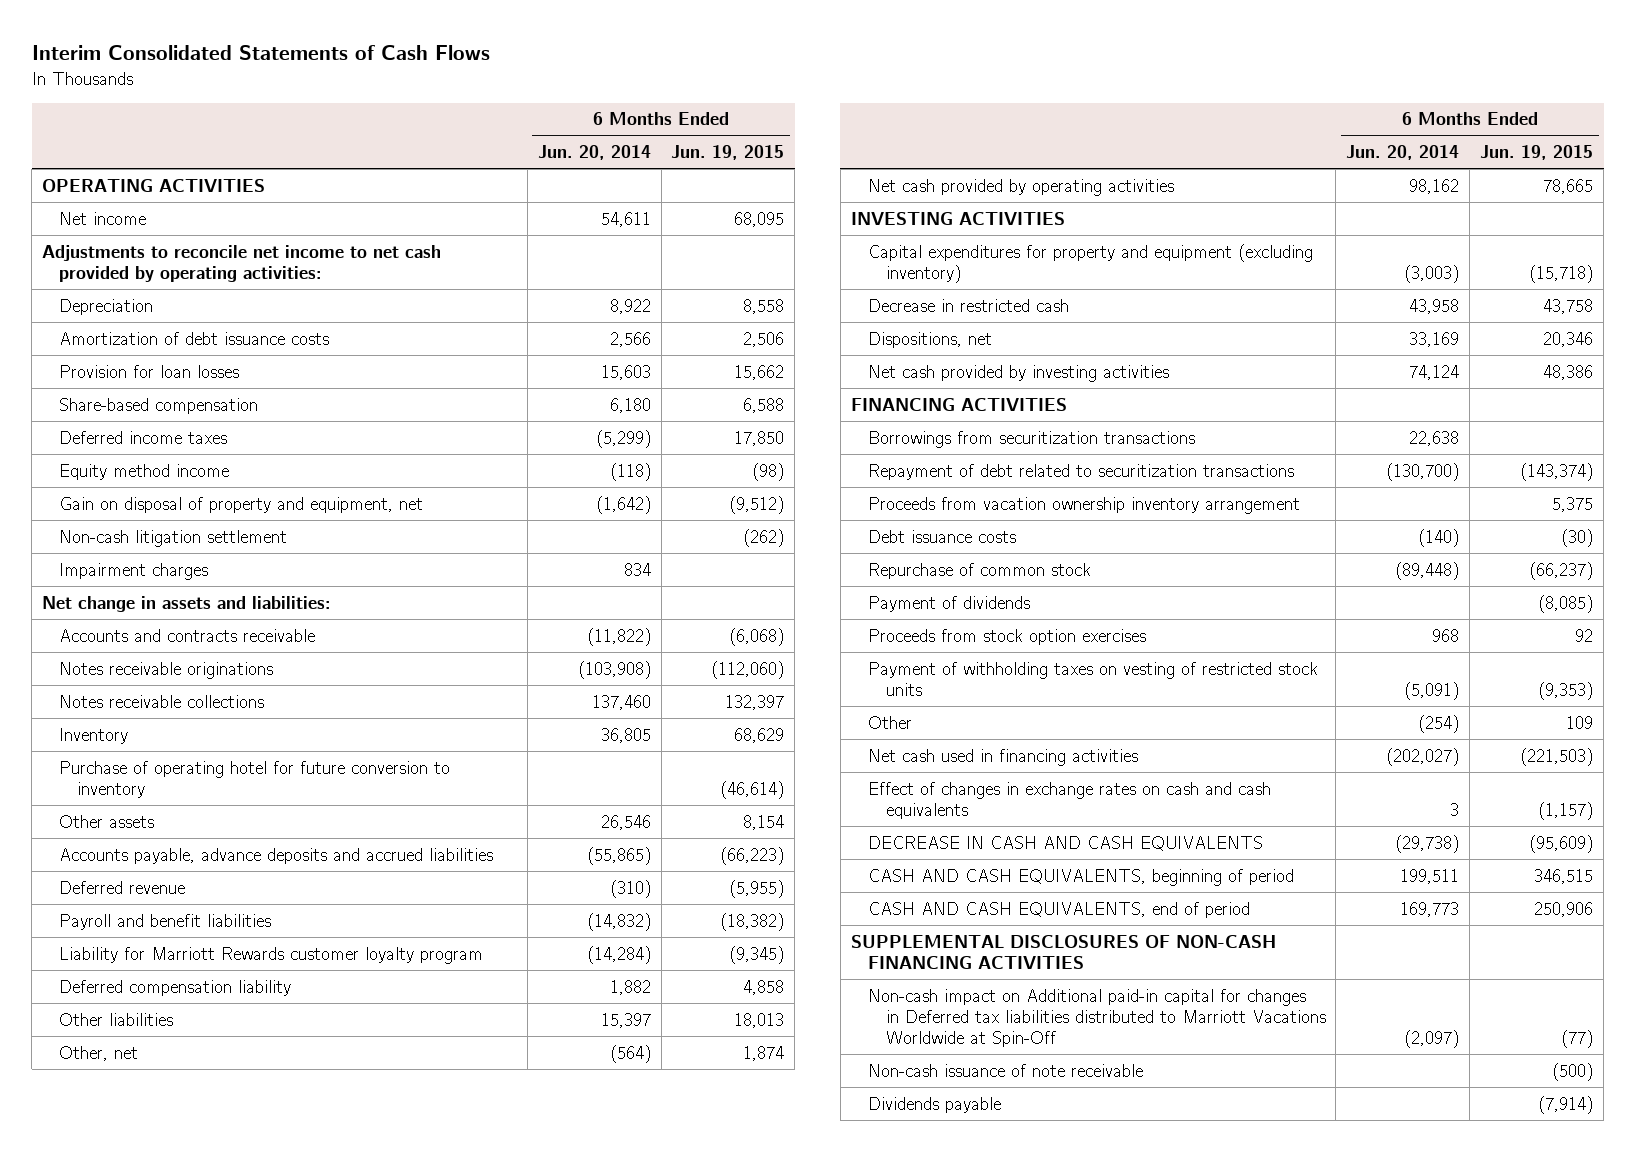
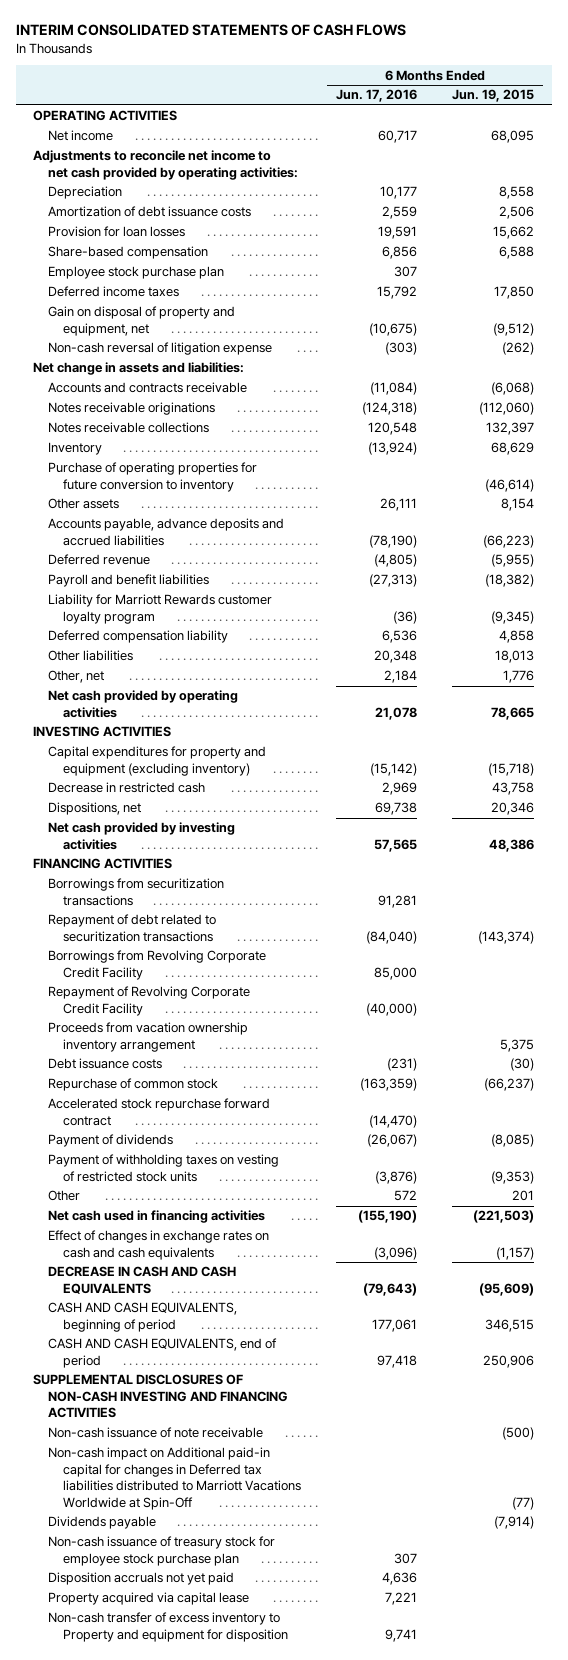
[31,44,490,60] Interim Consolidated Statements of Cash Flows -> [15,24,406,37] INTERIM CONSOLIDATED STATEMENTS OF CASH FLOWS
[537,145,651,161] Jun. 20, 2014 -> none
none -> [335,89,417,103] Jun. 17, 2016
none -> [47,266,224,280] Employee stock purchase plan
[59,463,230,480] Equity method income -> none
[59,562,209,580] Impairment charges -> none
[59,529,288,547] Non-cash litigation settlement -> [47,342,272,356] Non-cash reversal of litigation expense
[59,760,451,798] Purchase of operating hotel for future conversion to inventory -> [47,462,257,492] Purchase of operating properties for future conversion to inventory
[743,1045,785,1061] 1,874 -> [503,670,535,684] 1,776
none -> [47,950,266,980] Borrowings from Revolving Corporate Credit Facility
none -> [47,986,250,1016] Repayment of Revolving Corporate Credit Facility
none -> [47,1098,270,1126] Accelerated stock repurchase forward contract
[868,628,1147,645] Proceeds from stock option exercises -> none
[1566,715,1594,729] 109 -> [512,1190,535,1202] 201
[850,934,1276,969] SUPPLEMENTAL DISCLOSURES OF NON-CASH FINANCING ACTIVITIES -> [33,1374,288,1419] SUPPLEMENTAL DISCLOSURES OF NON-CASH INVESTING AND FINANCING ACTIVITIES
[868,988,1326,1048] Non-cash impact on Additional paid-in capital for changes in Deferred tax liabilities distributed to Marriott Vacations Worldwide at Spin-Off -> [47,1447,301,1510] Non-cash impact on Additional paid-in capital for changes in Deferred tax liabilities distributed to Marriott Vacations Worldwide at Spin-Off
none -> [47,1536,275,1566] Non-cash issuance of treasury stock for employee stock purchase plan
none -> [47,1572,234,1586] Disposition accruals not yet paid
none -> [47,1592,249,1606] Property acquired via capital lease
none -> [47,1612,288,1642] Non-cash transfer of excess inventory to Property and equipment for disposition

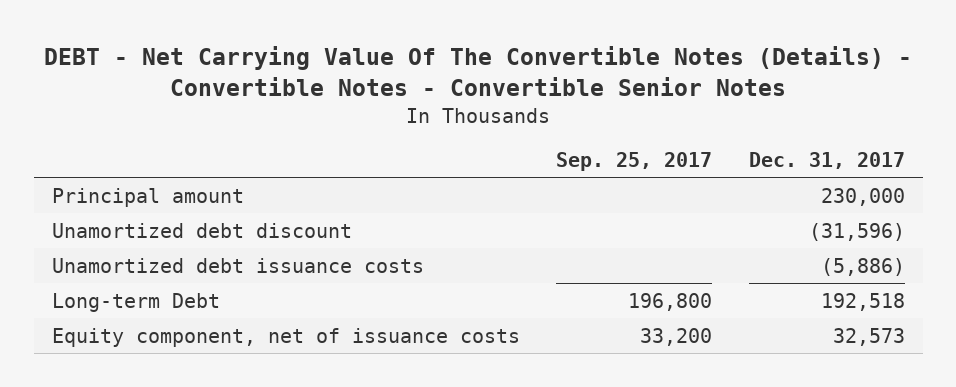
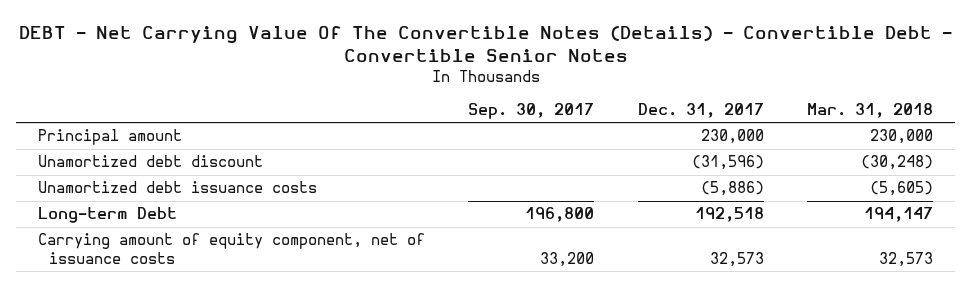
[44,45,913,96] DEBT - Net Carrying Value Of The Convertible Notes (Details) - Convertible Notes - Convertible Senior Notes -> [18,26,952,63] DEBT - Net Carrying Value Of The Convertible Notes (Details) - Convertible Debt - Convertible Senior Notes
[556,152,713,172] Sep. 25, 2017 -> none
none -> [468,103,595,120] Sep. 30, 2017
none -> [807,103,934,119] Mar. 31, 2018
[51,327,520,347] Equity component, net of issuance costs -> [37,233,425,264] Carrying amount of equity component, net of issuance costs

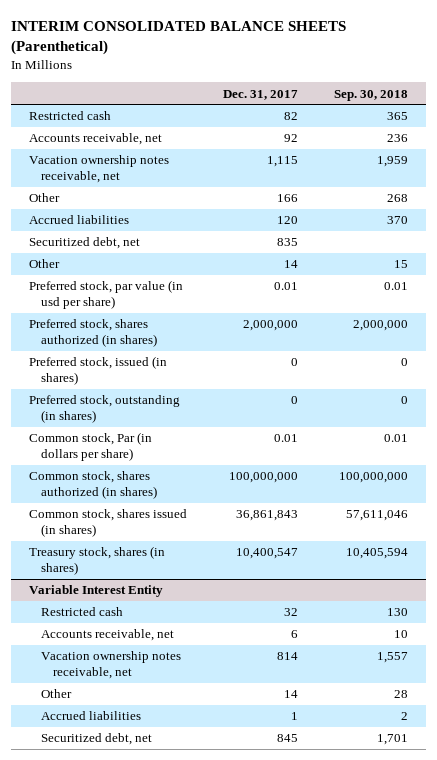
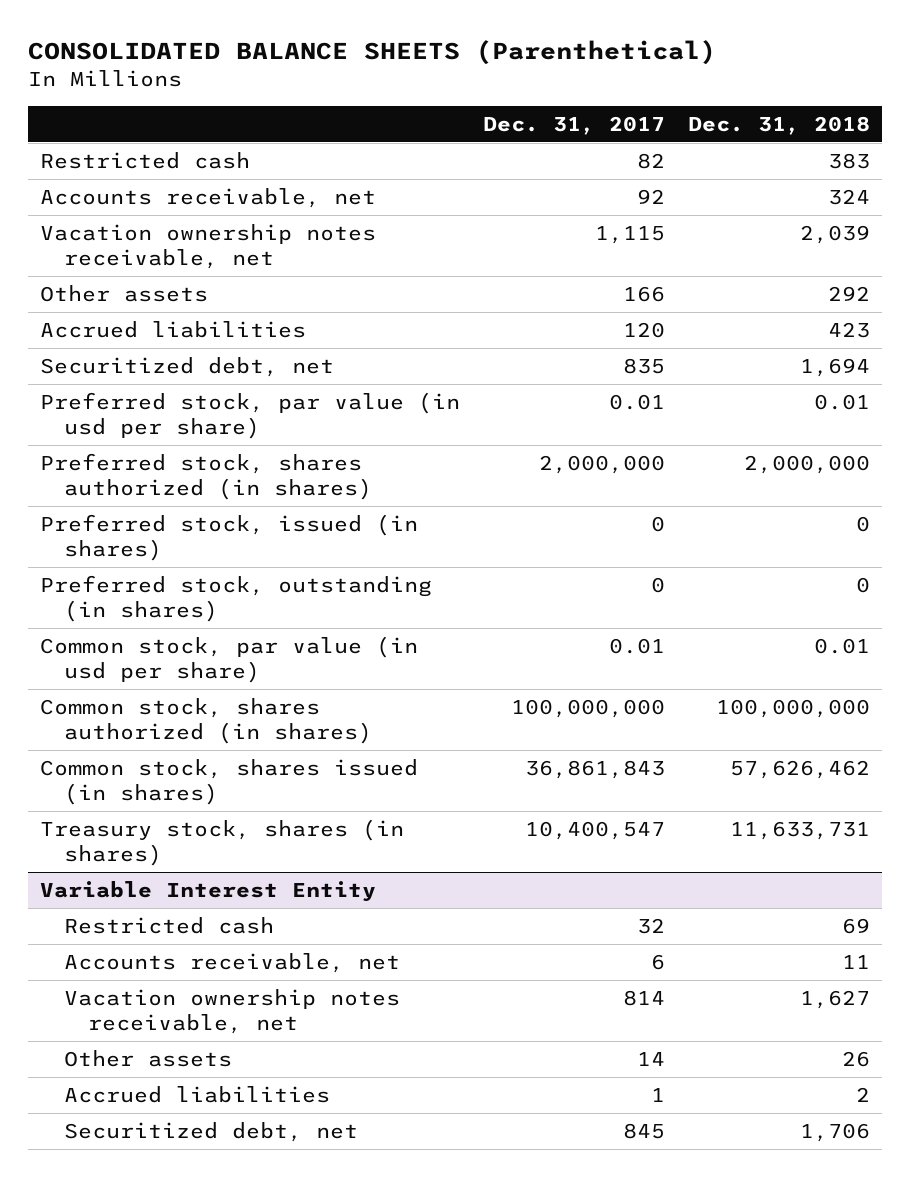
[10,20,346,56] INTERIM CONSOLIDATED BALANCE SHEETS (Parenthetical) -> [28,40,717,66] CONSOLIDATED BALANCE SHEETS (Parenthetical)
[333,89,408,101] Sep. 30, 2018 -> none
none -> [688,115,871,135] Dec. 31, 2018
[28,193,60,203] Other -> [39,284,208,302] Other assets
[28,259,60,269] Other -> none
[28,432,152,462] Common stock, Par (in dollars per share) -> [39,635,418,683] Common stock, par value (in usd per share)
[40,689,72,699] Other -> [63,1049,232,1067] Other assets

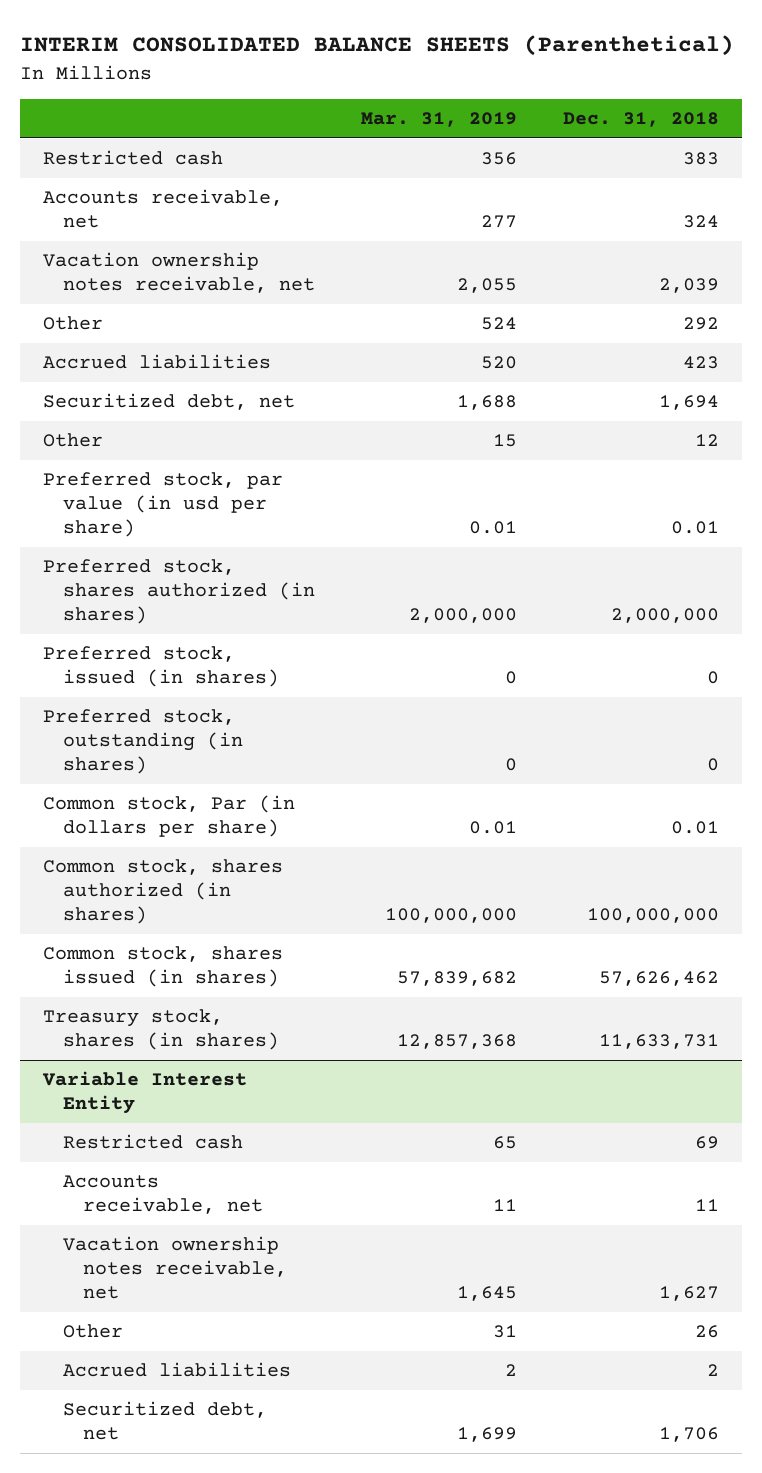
[28,40,717,66] CONSOLIDATED BALANCE SHEETS (Parenthetical) -> [20,35,735,57] INTERIM CONSOLIDATED BALANCE SHEETS (Parenthetical)
[483,115,666,135] Dec. 31, 2017 -> none
none -> [360,112,517,128] Mar. 31, 2019
[39,284,208,302] Other assets -> [42,316,103,331] Other
none -> [42,433,103,448] Other
[39,635,418,683] Common stock, par value (in usd per share) -> [42,795,295,838] Common stock, Par (in dollars per share)
[63,1049,232,1067] Other assets -> [63,1324,124,1339] Other

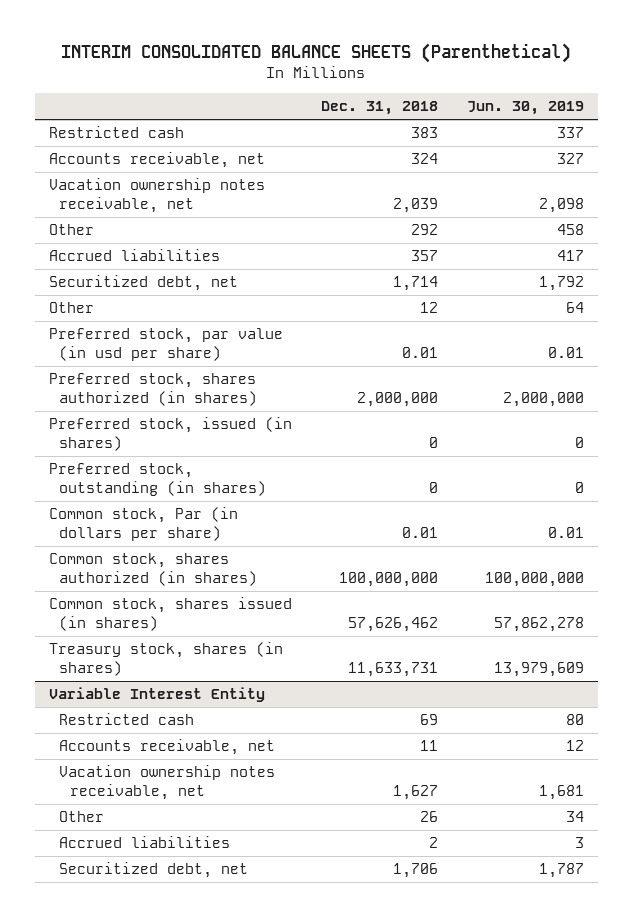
[360,112,517,128] Mar. 31, 2019 -> none
none -> [466,101,584,116] Jun. 30, 2019
[682,356,719,370] 423 -> [410,250,438,262] 357
[658,395,719,411] 1,694 -> [392,276,438,292] 1,714

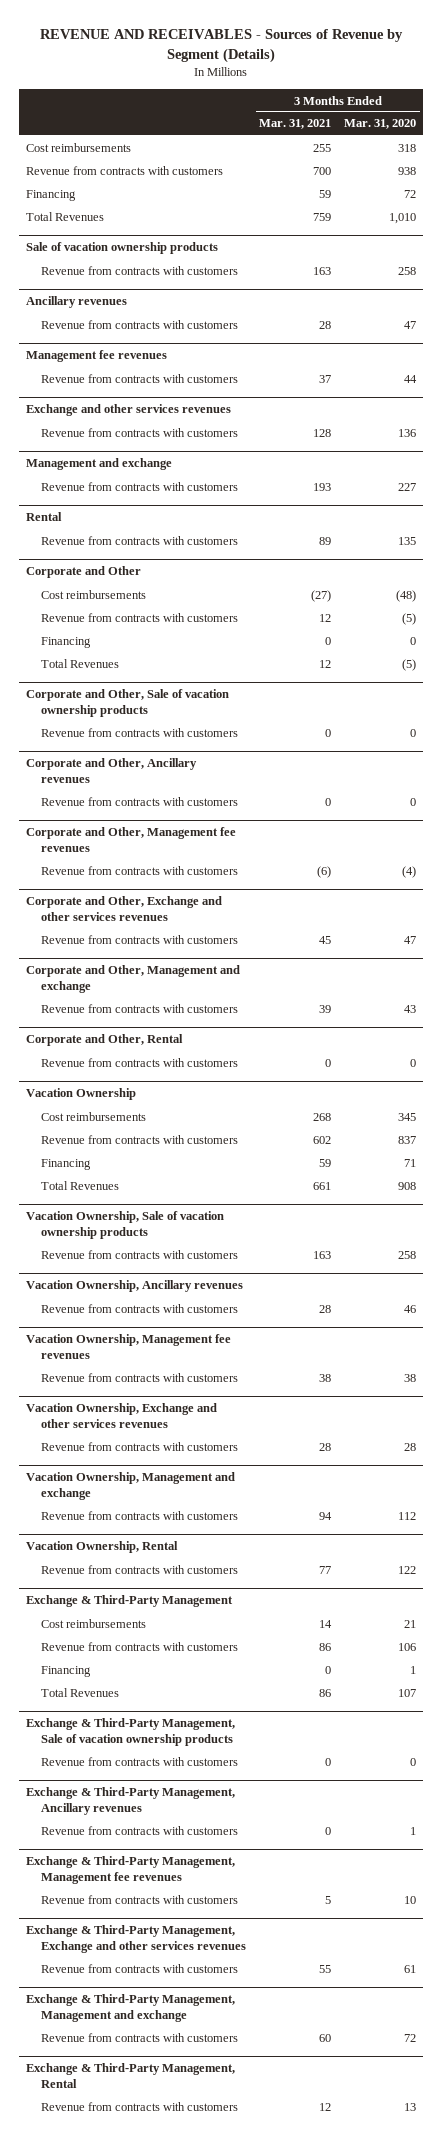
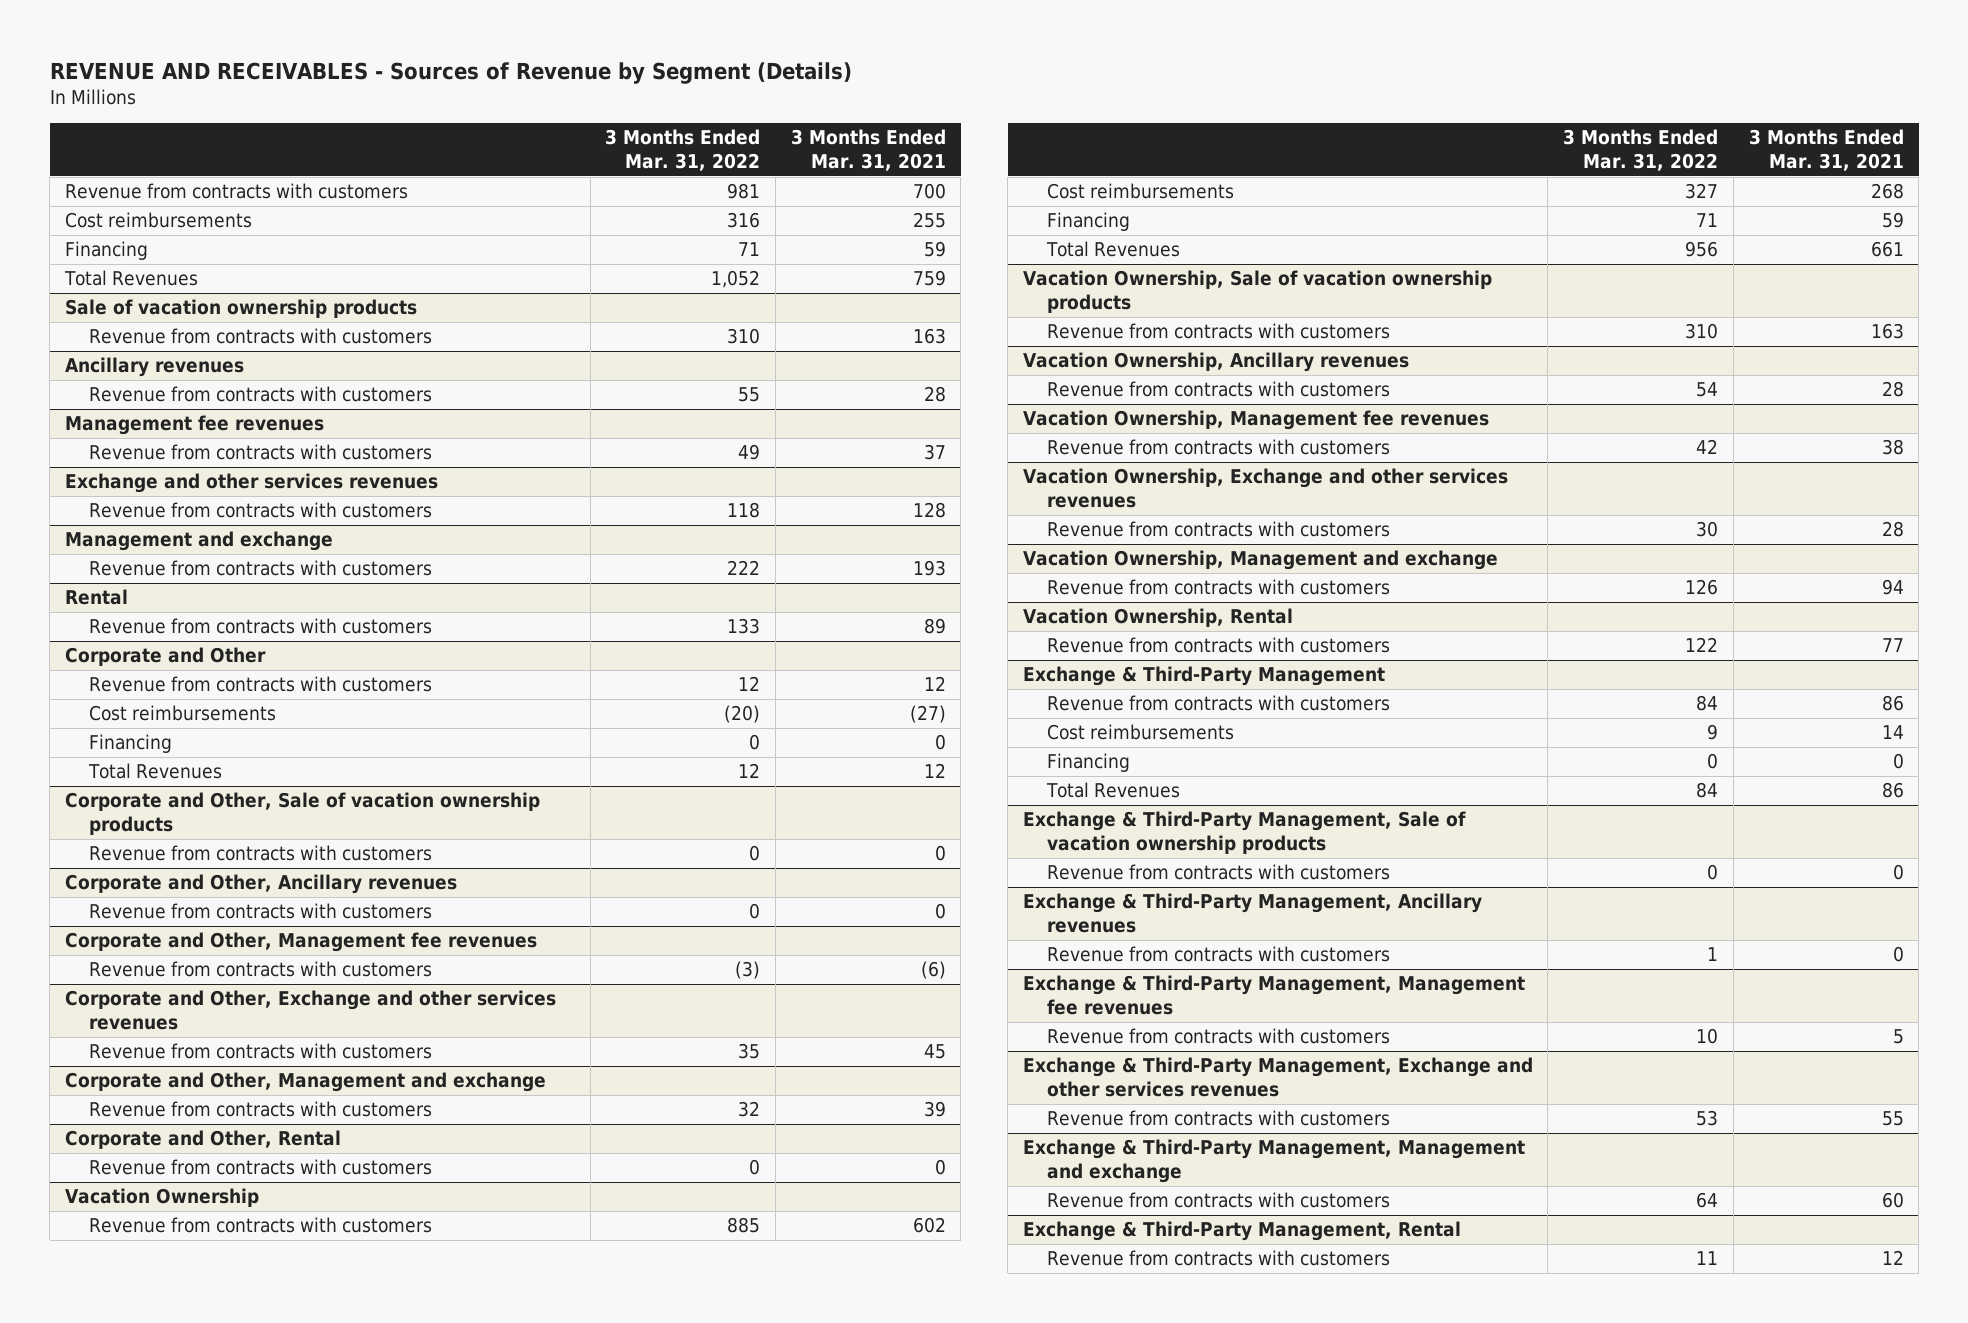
[344,119,417,130] Mar. 31, 2020 -> none
none -> [605,129,761,172] 3 Months Ended Mar. 31, 2022
[25,142,131,152] Cost reimbursements -> [64,212,252,229] Cost reimbursements
[41,589,147,599] Cost reimbursements -> [88,705,276,722] Cost reimbursements
[41,1111,147,1121] Cost reimbursements -> [1046,183,1234,200] Cost reimbursements
[41,1618,147,1628] Cost reimbursements -> [1046,724,1234,741] Cost reimbursements

